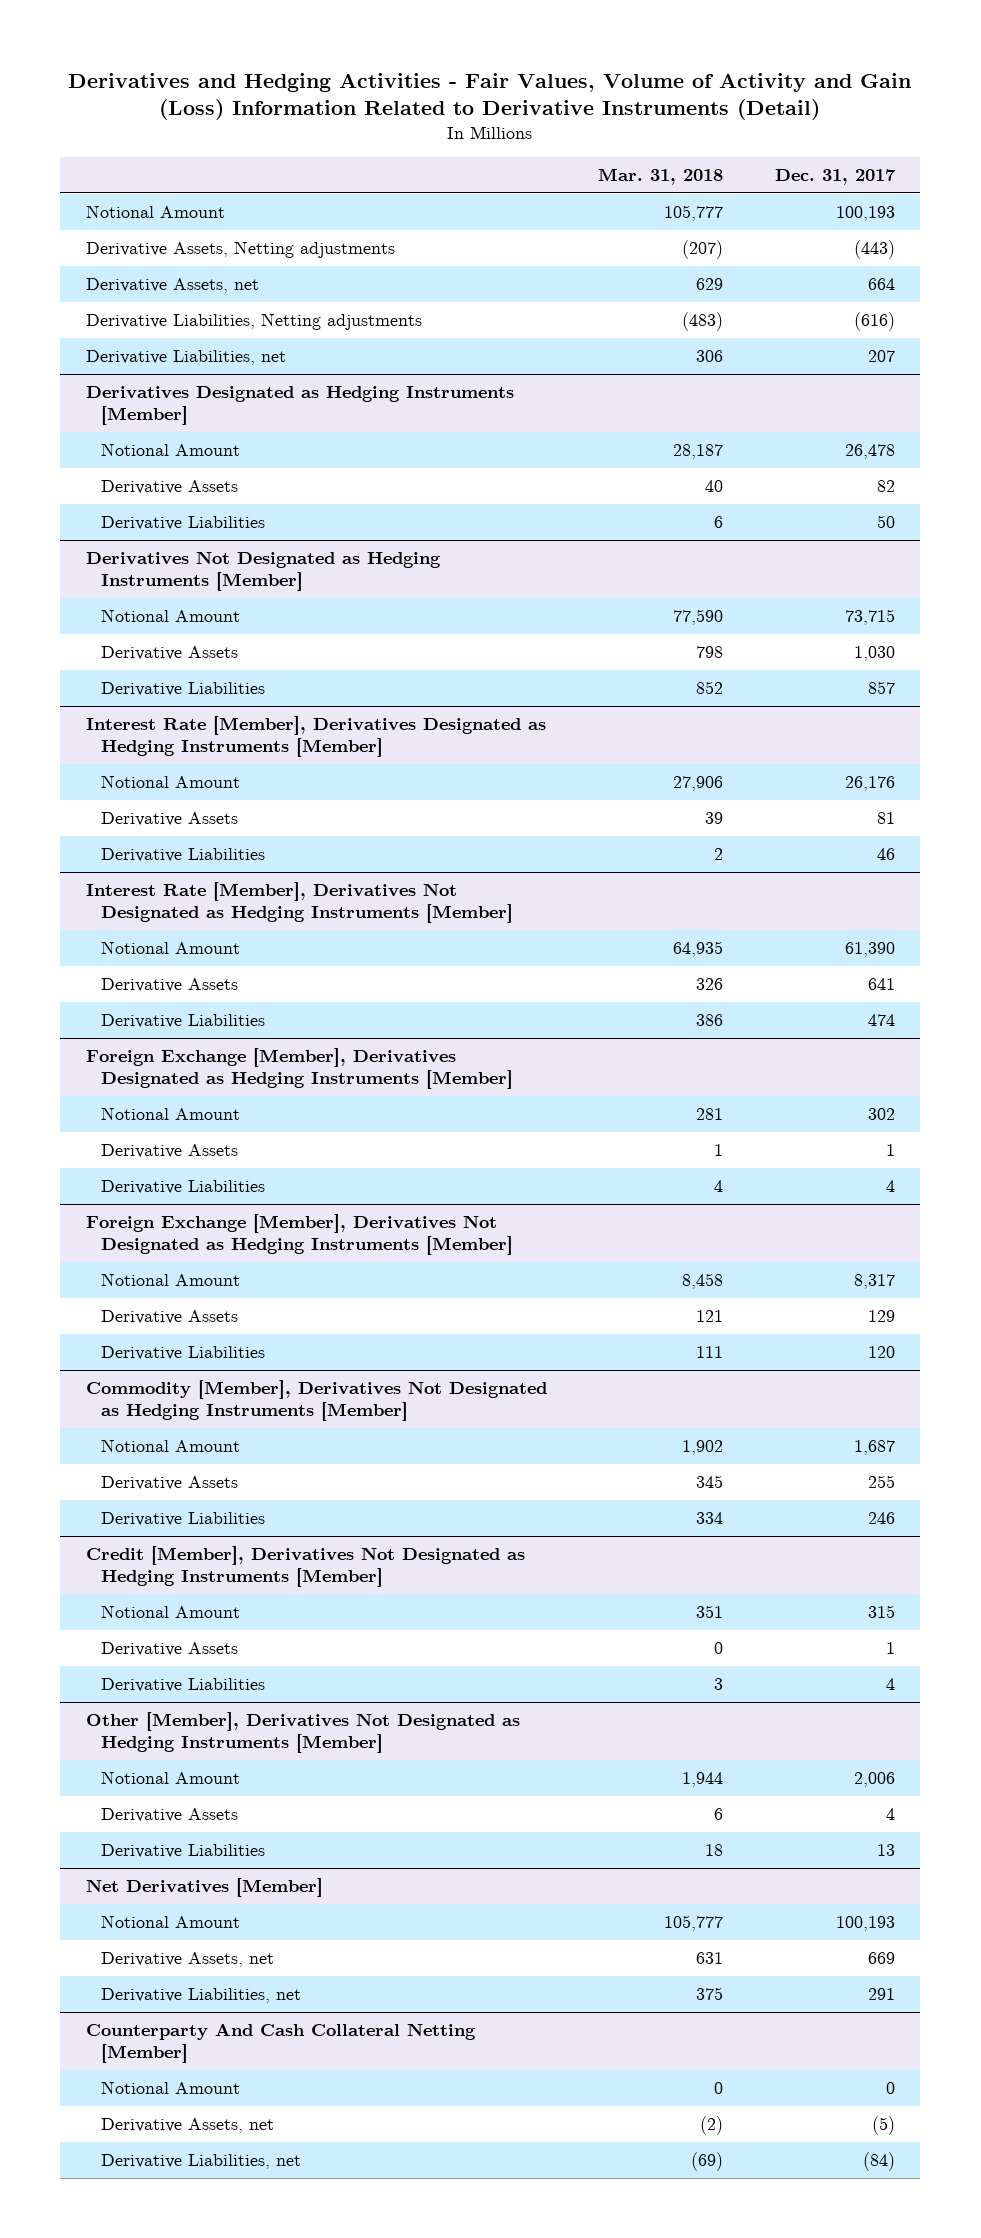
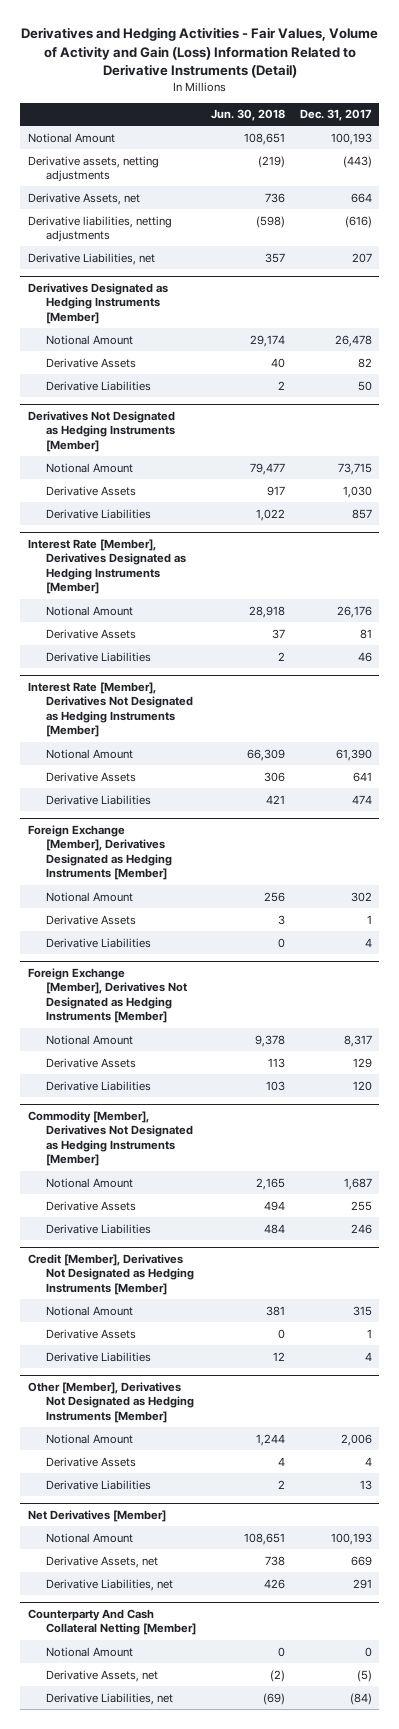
[598,167,724,185] Mar. 31, 2018 -> none
none -> [210,109,285,122] Jun. 30, 2018
[86,241,396,259] Derivative Assets, Netting adjustments -> [27,155,159,183] Derivative assets, netting adjustments
[86,313,423,331] Derivative Liabilities, Netting adjustments -> [27,215,172,243] Derivative liabilities, netting adjustments

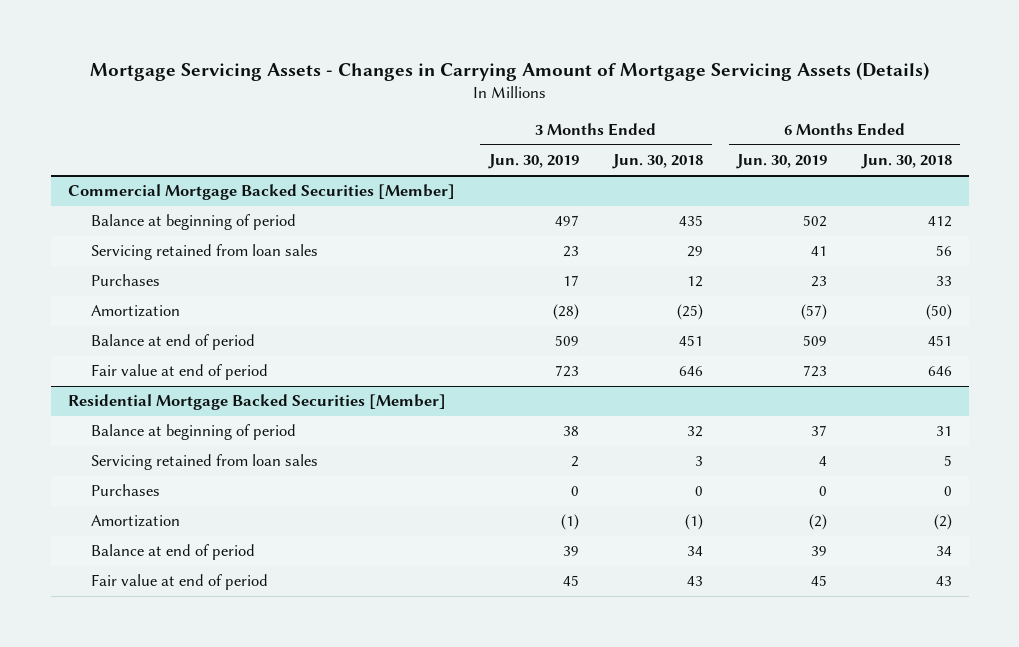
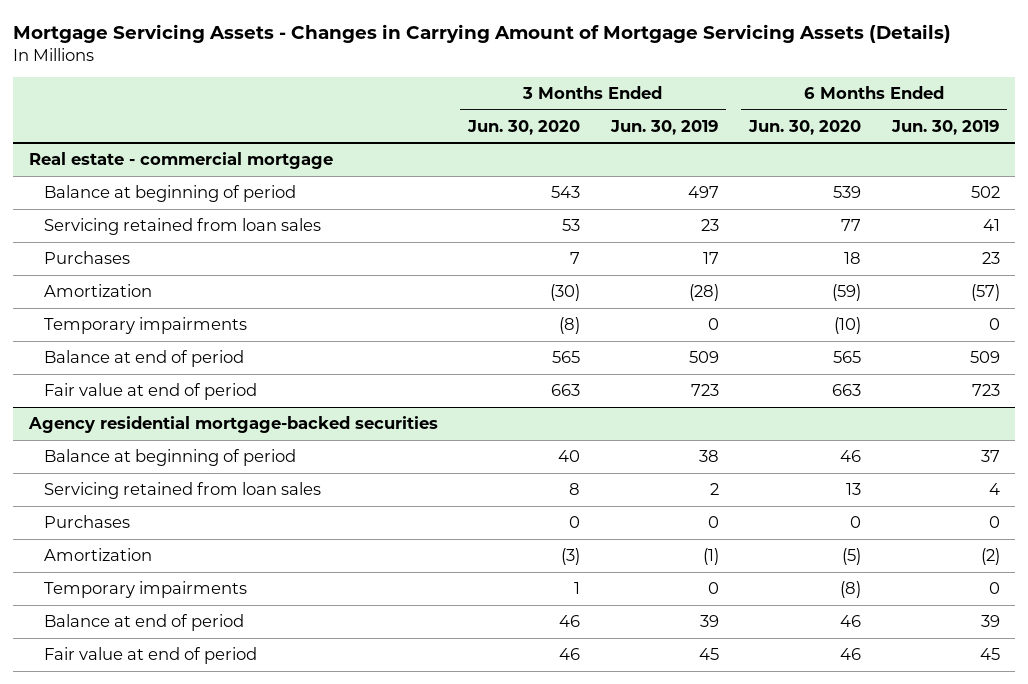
[612,154,704,170] Jun. 30, 2018 -> none
[860,154,952,170] Jun. 30, 2018 -> none
none -> [467,119,581,135] Jun. 30, 2020
none -> [748,119,862,135] Jun. 30, 2020
[67,184,455,201] Commercial Mortgage Backed Securities [Member] -> [28,152,333,170] Real estate - commercial mortgage
none -> [43,317,247,335] Temporary impairments
[67,394,446,411] Residential Mortgage Backed Securities [Member] -> [27,416,438,434] Agency residential mortgage-backed securities
none -> [43,581,247,599] Temporary impairments

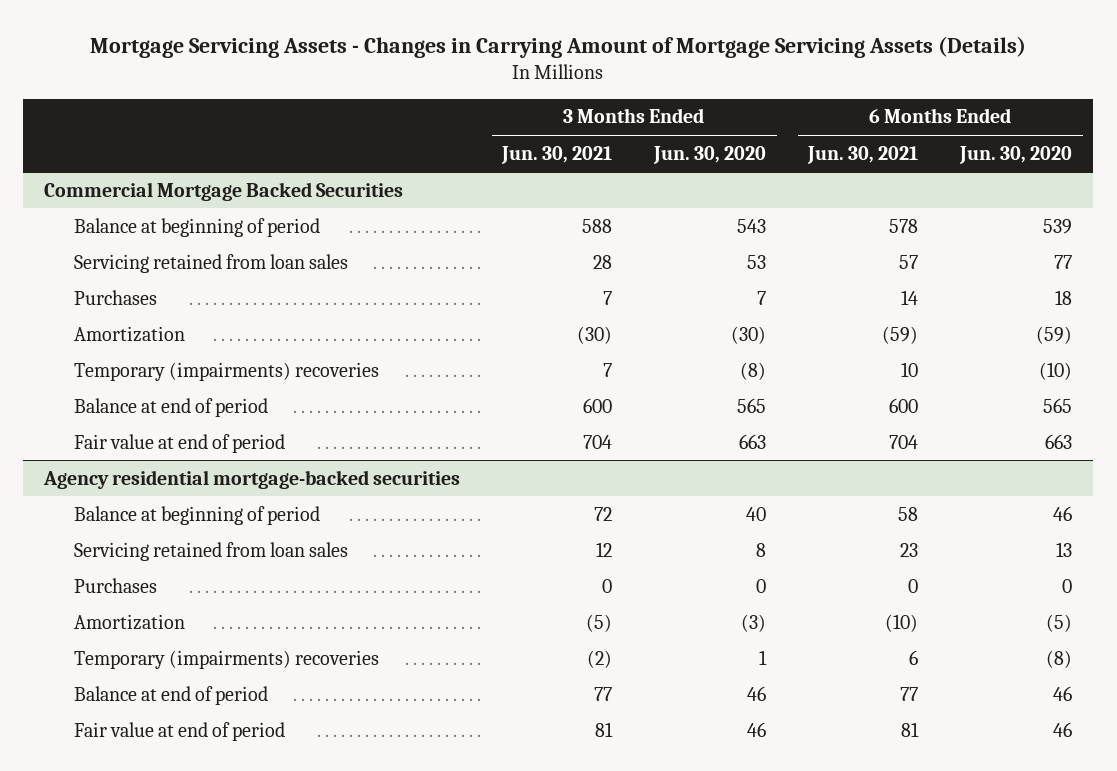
[609,119,719,135] Jun. 30, 2019 -> none
[890,119,1000,135] Jun. 30, 2019 -> none
none -> [501,145,613,164] Jun. 30, 2021
none -> [807,145,919,164] Jun. 30, 2021
[28,152,333,170] Real estate - commercial mortgage -> [44,181,404,201] Commercial Mortgage Backed Securities
[43,317,247,335] Temporary impairments -> [73,361,379,381] Temporary (impairments) recoveries
[43,581,247,599] Temporary impairments -> [73,649,379,669] Temporary (impairments) recoveries

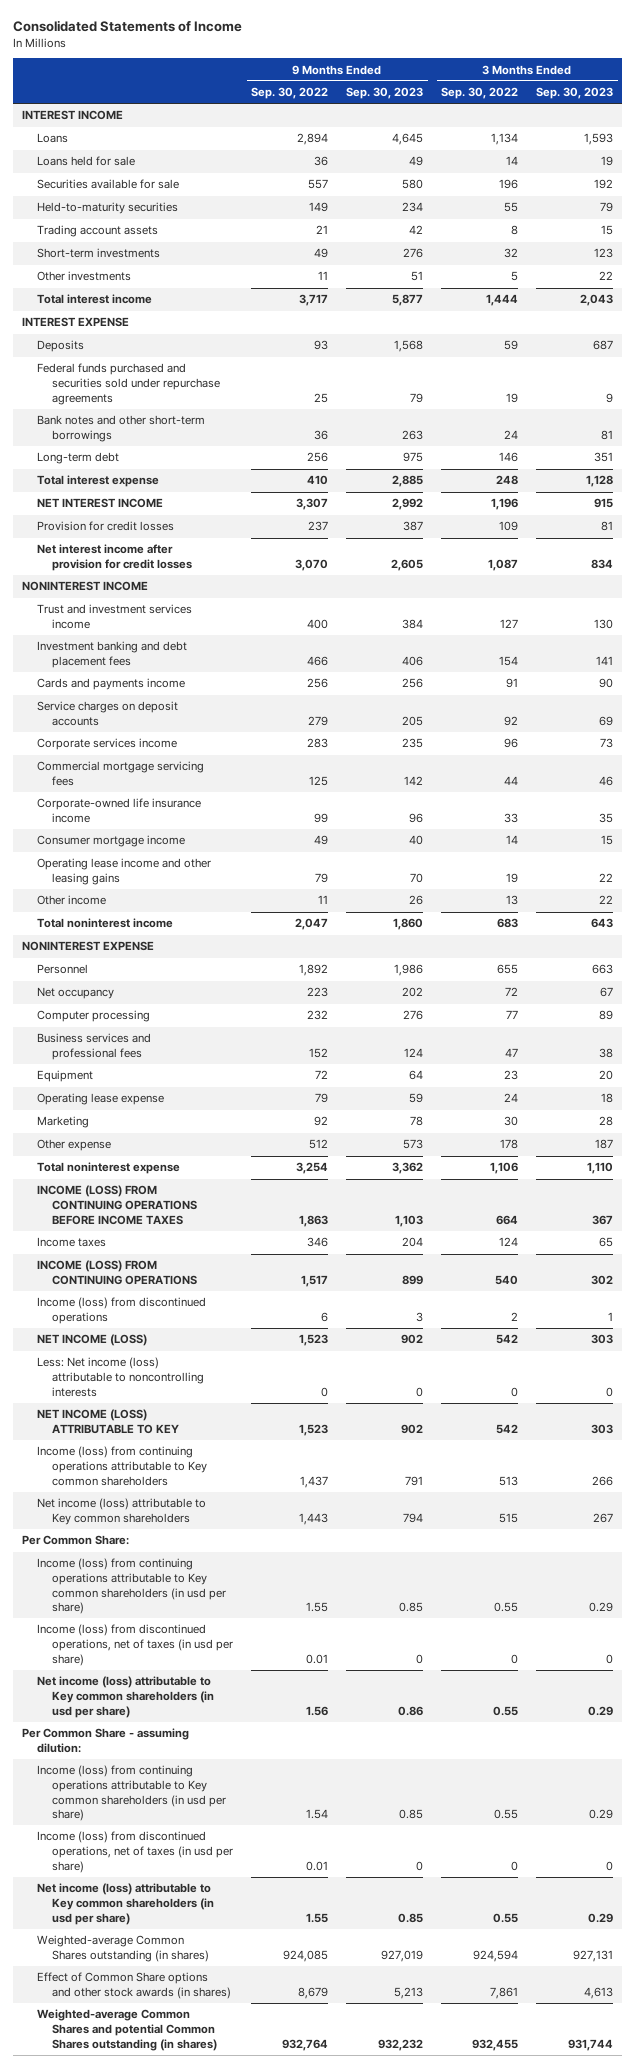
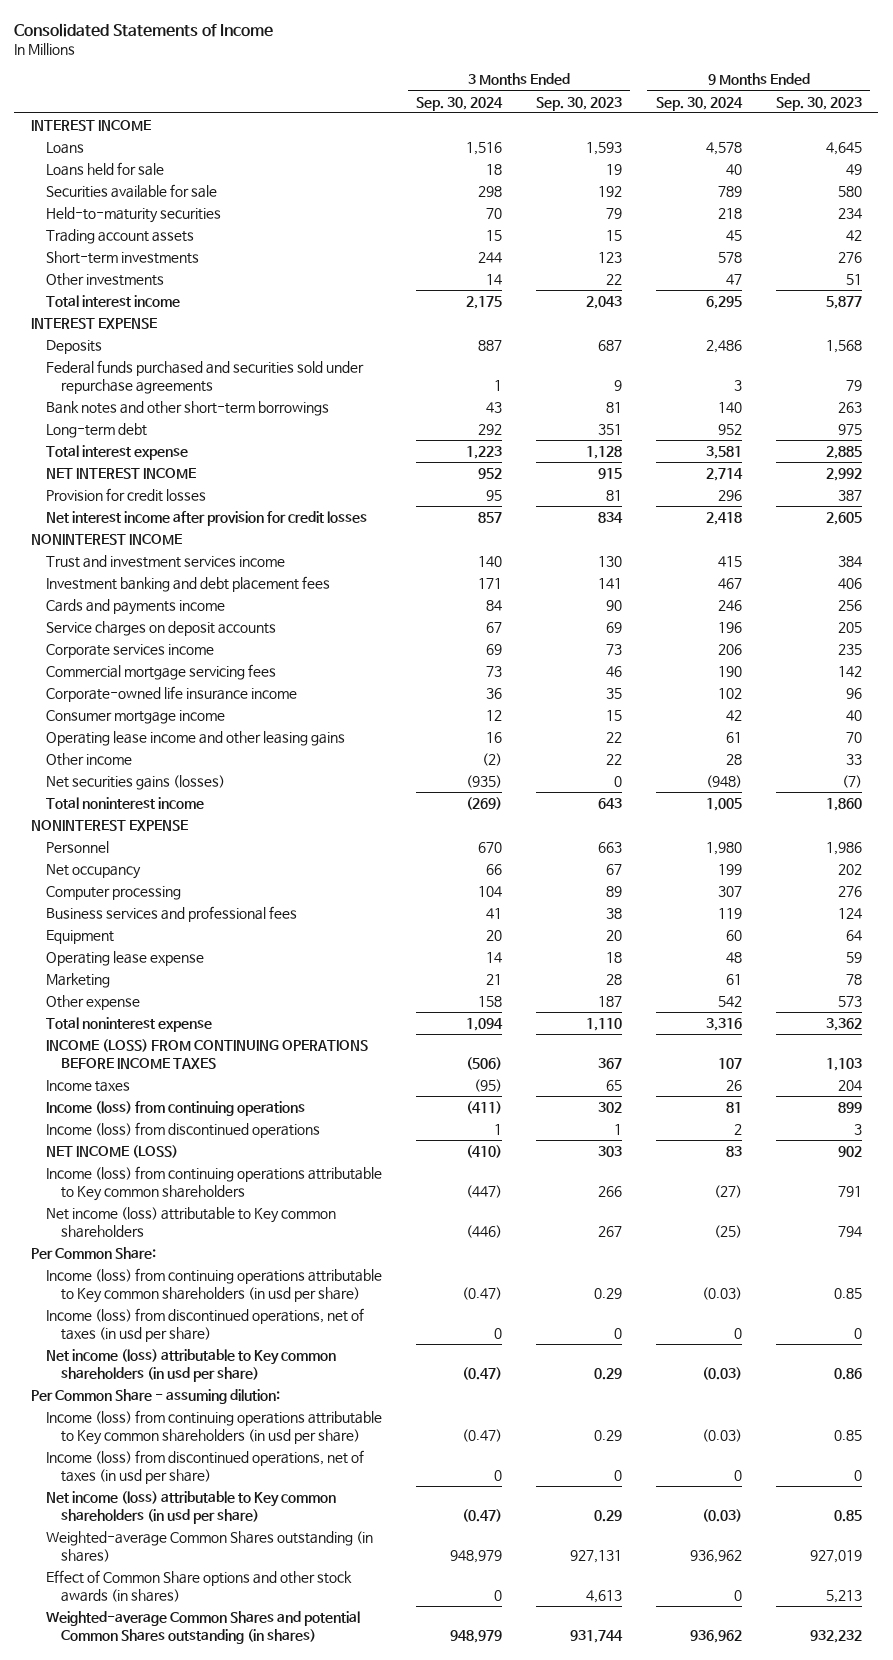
[251,87,329,100] Sep. 30, 2022 -> none
[441,87,519,100] Sep. 30, 2022 -> none
none -> [415,96,503,111] Sep. 30, 2024
none -> [655,96,743,111] Sep. 30, 2024
[409,895,424,906] 26 -> [845,754,862,766] 33
none -> [46,775,226,791] Net securities gains (losses)
[37,1260,198,1285] INCOME (LOSS) FROM CONTINUING OPERATIONS -> [46,1101,306,1117] Income (loss) from continuing operations
[37,1357,205,1397] Less: Net income (loss) attributable to noncontrolling interests -> none
[37,1409,180,1434] NET INCOME (LOSS) ATTRIBUTABLE TO KEY -> none

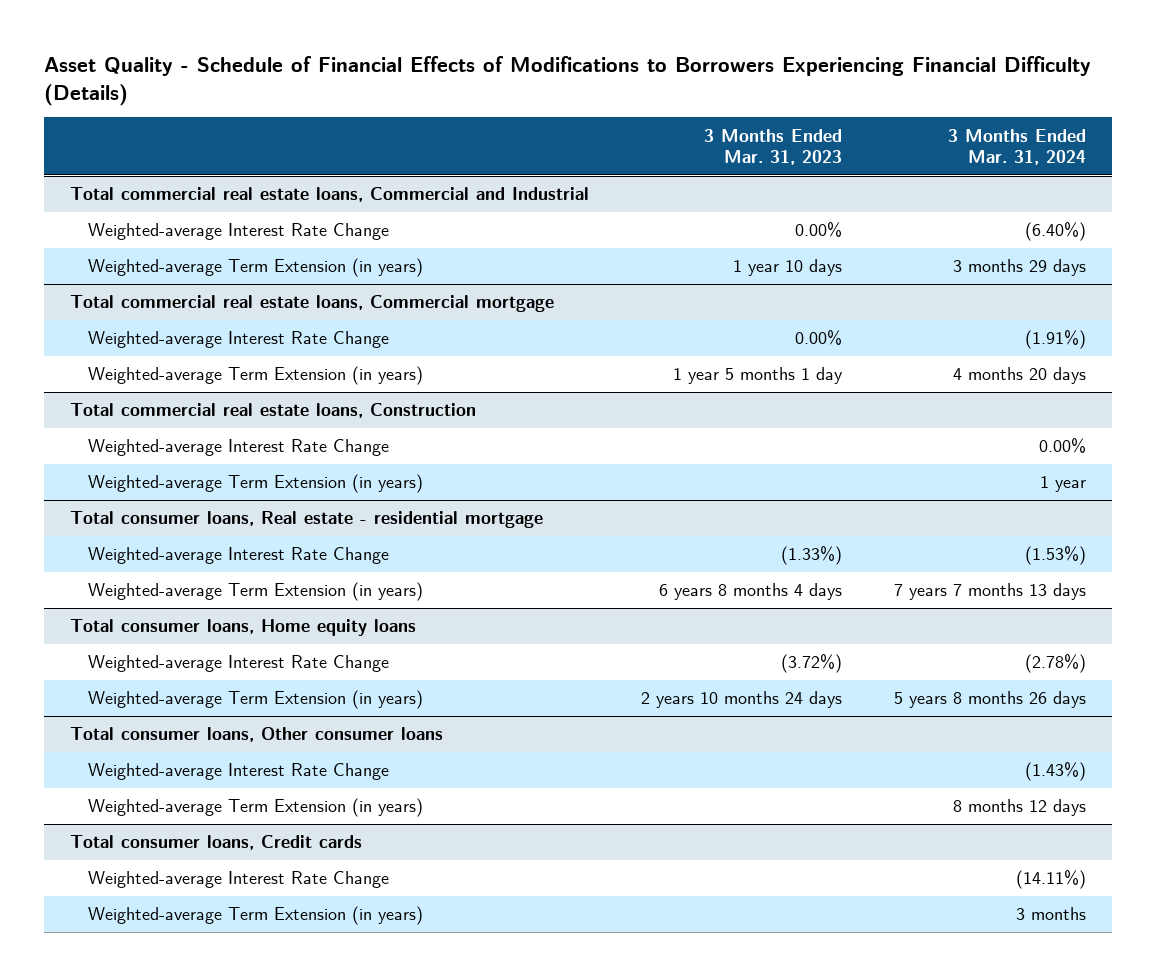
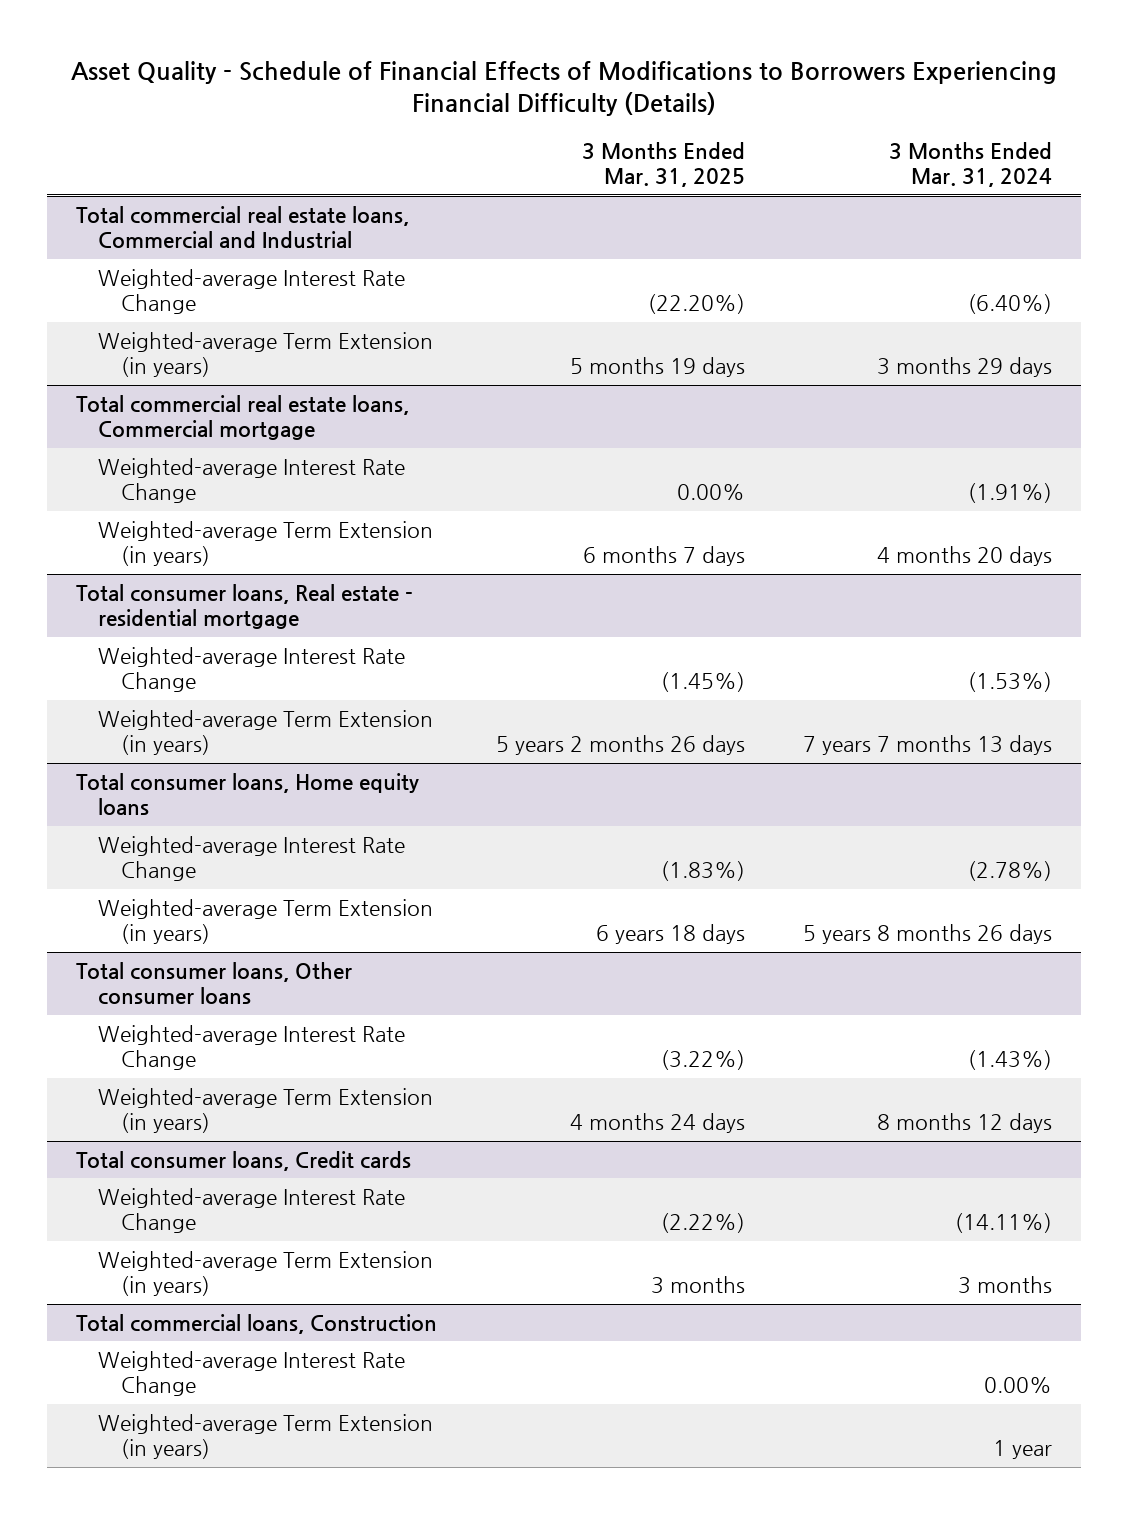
[703,128,842,165] 3 Months Ended Mar. 31, 2023 -> none
none -> [581,141,745,188] 3 Months Ended Mar. 31, 2025
[69,403,476,419] Total commercial real estate loans, Construction -> none
[88,439,390,457] Weighted-average Interest Rate Change -> none
[88,474,424,494] Weighted-average Term Extension (in years) -> none
none -> [76,1313,438,1334] Total commercial loans, Construction
none -> [98,1350,406,1397] Weighted-average Interest Rate Change
none -> [98,1413,434,1460] Weighted-average Term Extension (in years)

